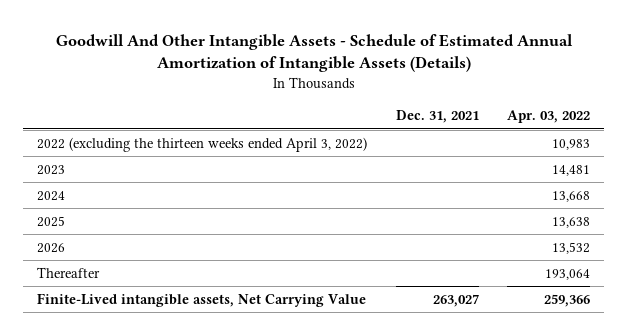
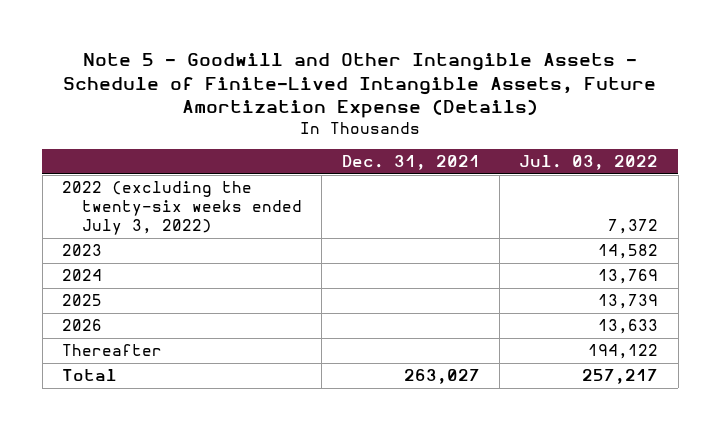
[55,33,573,73] Goodwill And Other Intangible Assets - Schedule of Estimated Annual Amortization of Intangible Assets (Details) -> [63,52,657,119] Note 5 - Goodwill and Other Intangible Assets - Schedule of Finite-Lived Intangible Assets, Future Amortization Expense (Details)
[506,110,590,124] Apr. 03, 2022 -> none
none -> [519,155,659,171] Jul. 03, 2022
[37,136,368,152] 2022 (excluding the thirteen weeks ended April 3, 2022) -> [62,181,303,236] 2022 (excluding the twenty-six weeks ended July 3, 2022)
[37,292,367,307] Finite-Lived intangible assets, Net Carrying Value -> [62,369,118,382] Total

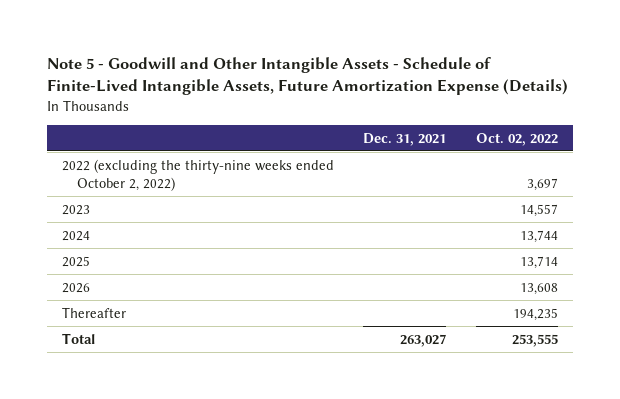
[519,155,659,171] Jul. 03, 2022 -> none
none -> [475,132,558,146] Oct. 02, 2022
[62,181,303,236] 2022 (excluding the twenty-six weeks ended July 3, 2022) -> [61,158,334,192] 2022 (excluding the thirty-nine weeks ended October 2, 2022)

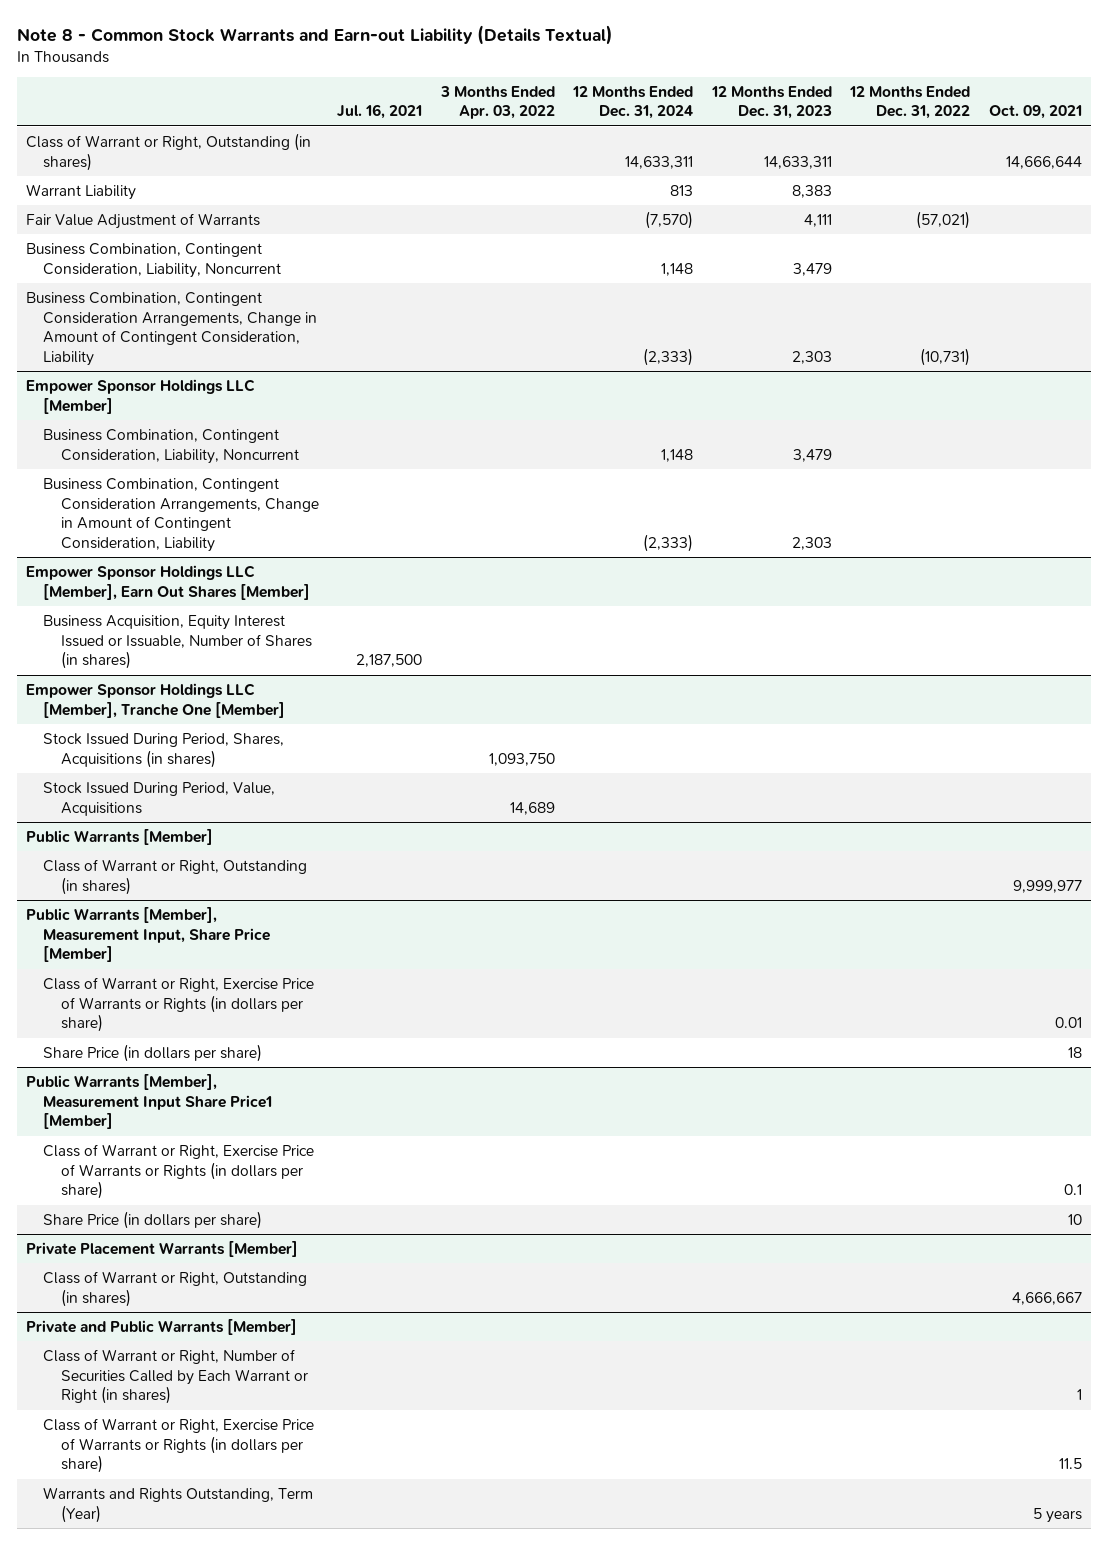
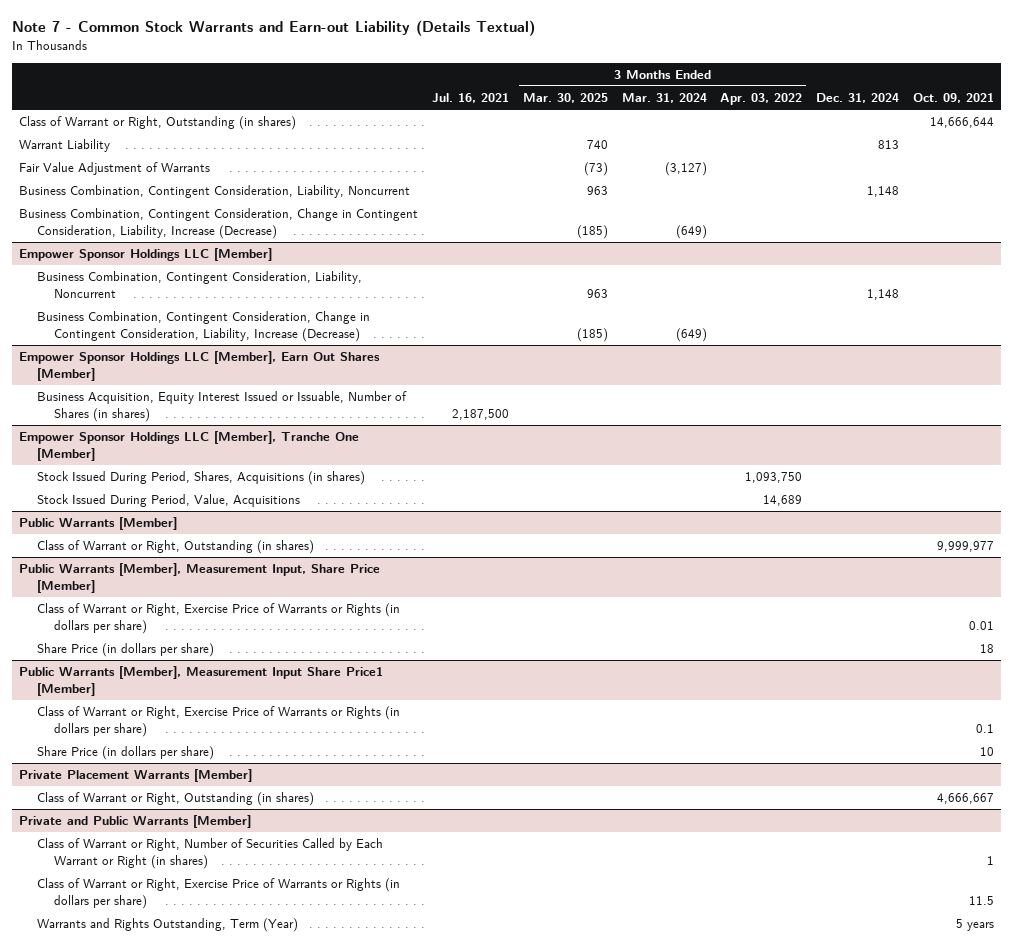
[16,24,613,45] Note 8 - Common Stock Warrants and Earn-out Liability (Details Textual) -> [11,19,535,36] Note 7 - Common Stock Warrants and Earn-out Liability (Details Textual)
[572,85,694,120] 12 Months Ended Dec. 31, 2024 -> none
[710,85,832,120] 12 Months Ended Dec. 31, 2023 -> none
[849,85,971,120] 12 Months Ended Dec. 31, 2022 -> none
none -> [522,93,608,104] Mar. 30, 2025
none -> [621,93,707,104] Mar. 31, 2024
none -> [816,93,900,104] Dec. 31, 2024
[26,291,318,366] Business Combination, Contingent Consideration Arrangements, Change in Amount of Contingent Consideration, Liability -> [18,208,418,239] Business Combination, Contingent Consideration, Change in Contingent Consideration, Liability, Increase (Decrease)
[43,477,319,552] Business Combination, Contingent Consideration Arrangements, Change in Amount of Contingent Consideration, Liability -> [36,311,370,342] Business Combination, Contingent Consideration, Change in Contingent Consideration, Liability, Increase (Decrease)

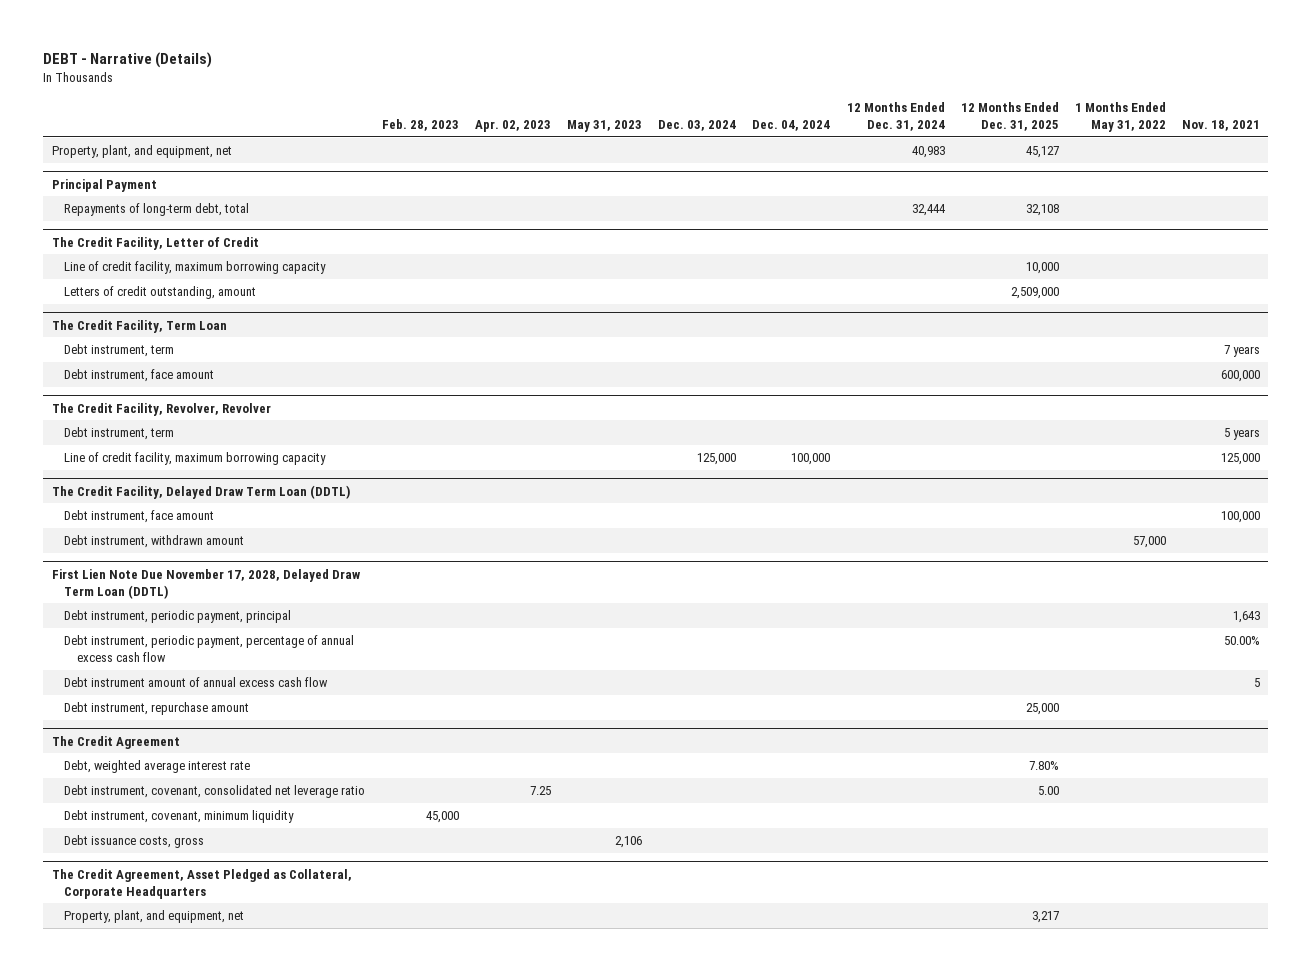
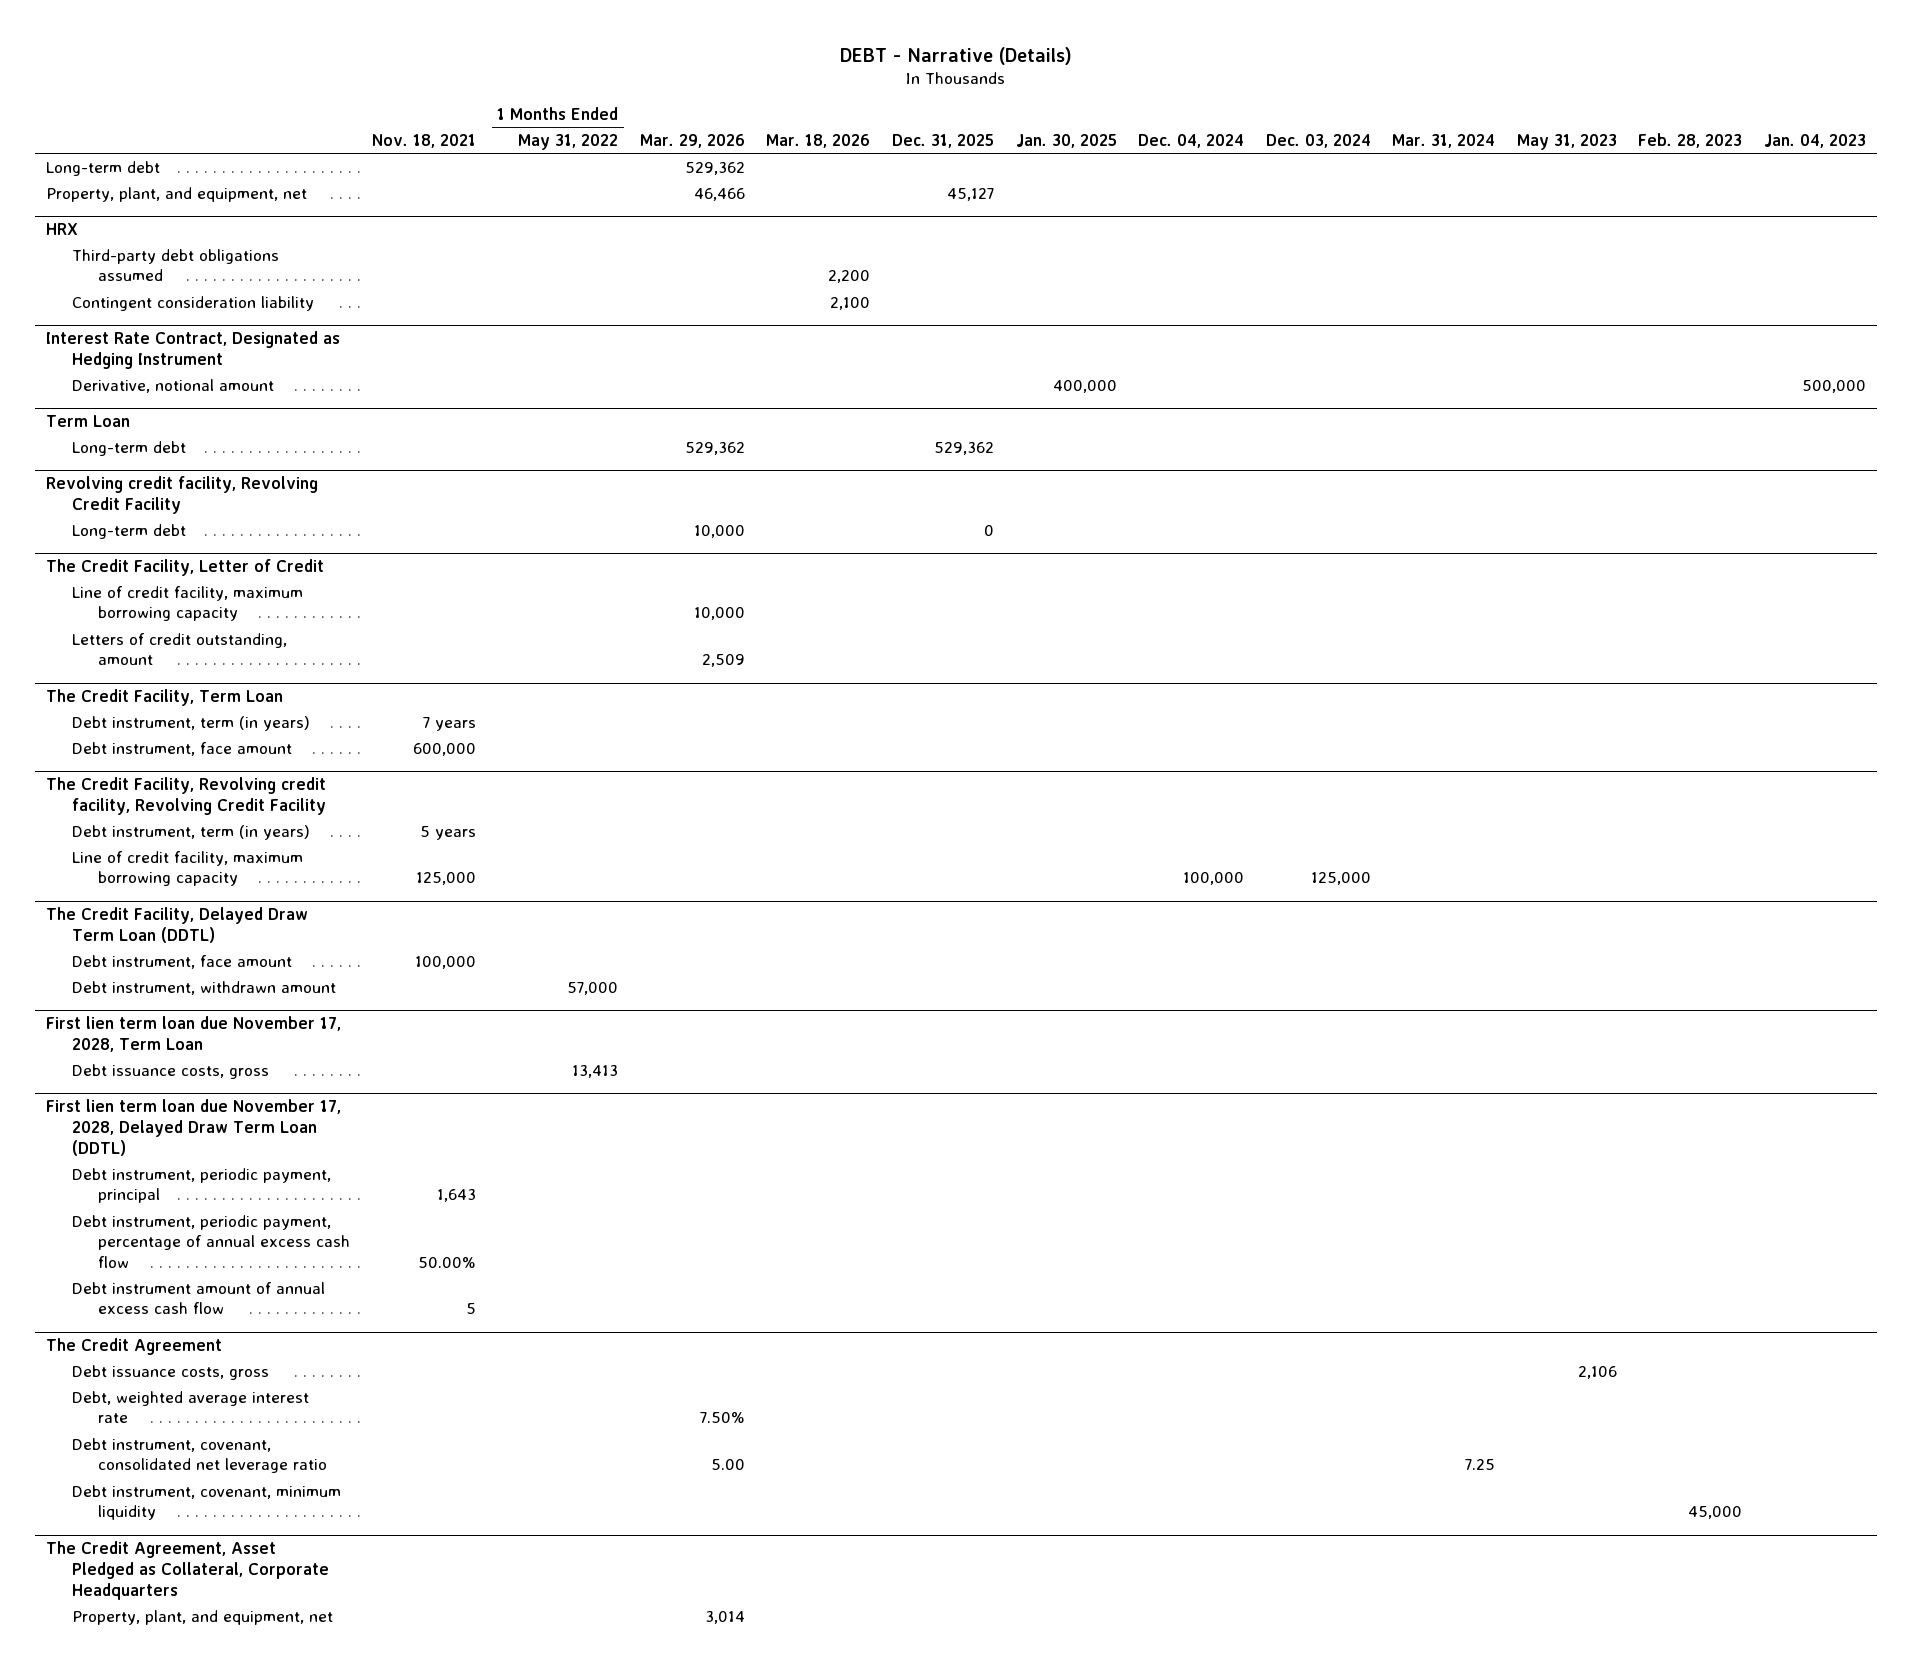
[474,119,551,132] Apr. 02, 2023 -> none
[846,102,945,131] 12 Months Ended Dec. 31, 2024 -> none
[960,102,1059,131] 12 Months Ended Dec. 31, 2025 -> none
none -> [639,133,745,148] Mar. 29, 2026
none -> [766,133,871,148] Mar. 18, 2026
none -> [891,133,994,148] Dec. 31, 2025
none -> [1015,133,1117,148] Jan. 30, 2025
none -> [1392,133,1496,148] Mar. 31, 2024
none -> [1763,133,1866,148] Jan. 04, 2023
none -> [46,160,161,176] Long-term debt
[51,178,157,192] Principal Payment -> none
[64,203,250,217] Repayments of long-term debt, total -> none
none -> [46,223,79,236] HRX
none -> [72,248,280,282] Third-party debt obligations assumed
none -> [72,295,315,311] Contingent consideration liability
none -> [46,331,341,369] Interest Rate Contract, Designated as Hedging Instrument
none -> [72,378,275,393] Derivative, notional amount
none -> [46,415,131,428] Term Loan
none -> [72,440,187,456] Long-term debt
none -> [46,476,319,514] Revolving credit facility, Revolving Credit Facility
none -> [72,523,187,539] Long-term debt
[64,344,175,358] Debt instrument, term -> [72,715,311,731] Debt instrument, term (in years)
[51,402,271,416] The Credit Facility, Revolver, Revolver -> [46,777,327,815] The Credit Facility, Revolving credit facility, Revolving Credit Facility
[64,427,175,441] Debt instrument, term -> [72,824,311,840] Debt instrument, term (in years)
none -> [46,1016,342,1052] First lien term loan due November 17, 2028, Term Loan
none -> [72,1063,270,1079] Debt issuance costs, gross
[51,568,360,599] First Lien Note Due November 17, 2028, Delayed Draw Term Loan (DDTL) -> [46,1099,342,1156] First lien term loan due November 17, 2028, Delayed Draw Term Loan (DDTL)
[64,702,250,716] Debt instrument, repurchase amount -> none
[64,835,205,849] Debt issuance costs, gross -> [72,1364,270,1380] Debt issuance costs, gross

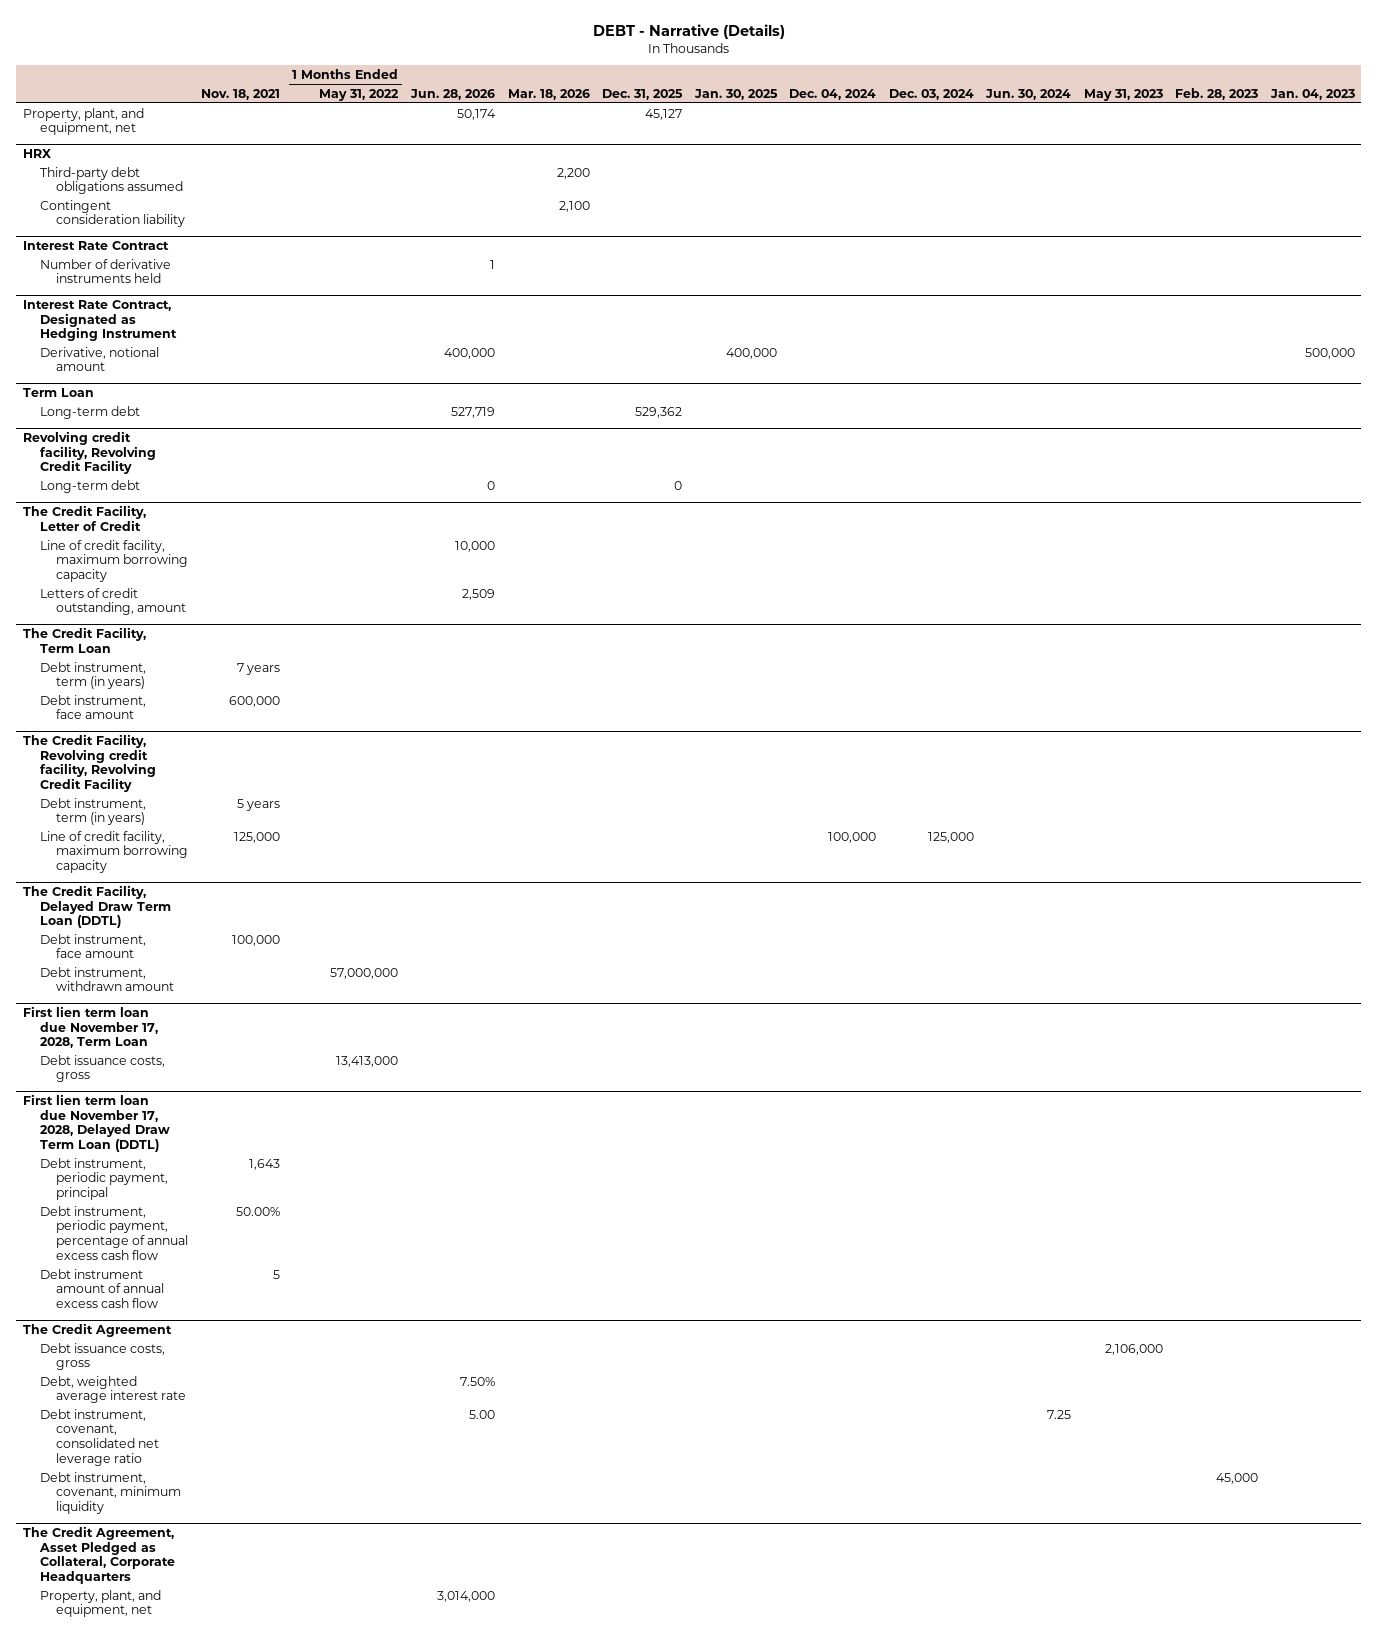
[639,133,745,148] Mar. 29, 2026 -> none
[1392,133,1496,148] Mar. 31, 2024 -> none
none -> [410,88,496,100] Jun. 28, 2026
none -> [985,88,1072,100] Jun. 30, 2024
[46,160,161,176] Long-term debt -> none
none -> [22,241,169,251] Interest Rate Contract
none -> [39,258,171,284] Number of derivative instruments held
[567,981,619,995] 57,000 -> [330,967,399,979] 57,000,000
[572,1064,619,1078] 13,413 -> [336,1055,399,1067] 13,413,000
[1577,1365,1617,1379] 2,106 -> [1104,1343,1163,1355] 2,106,000

